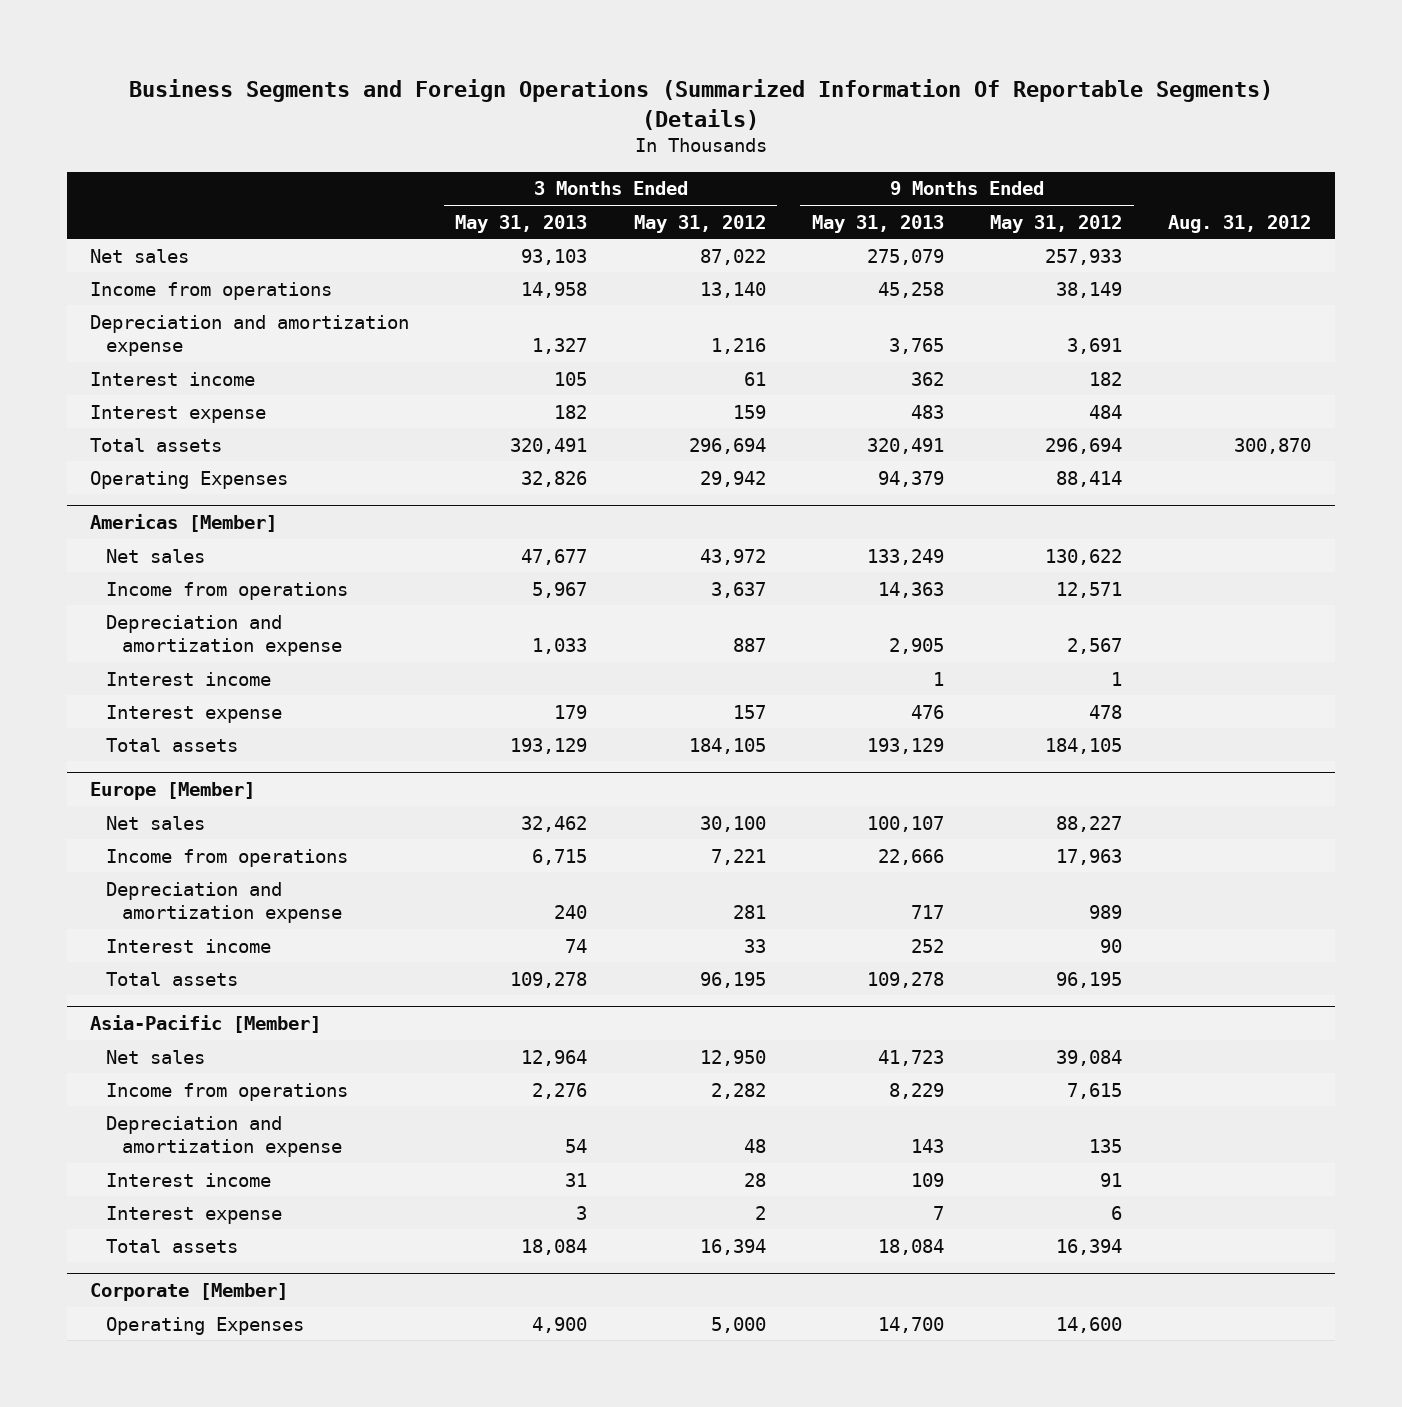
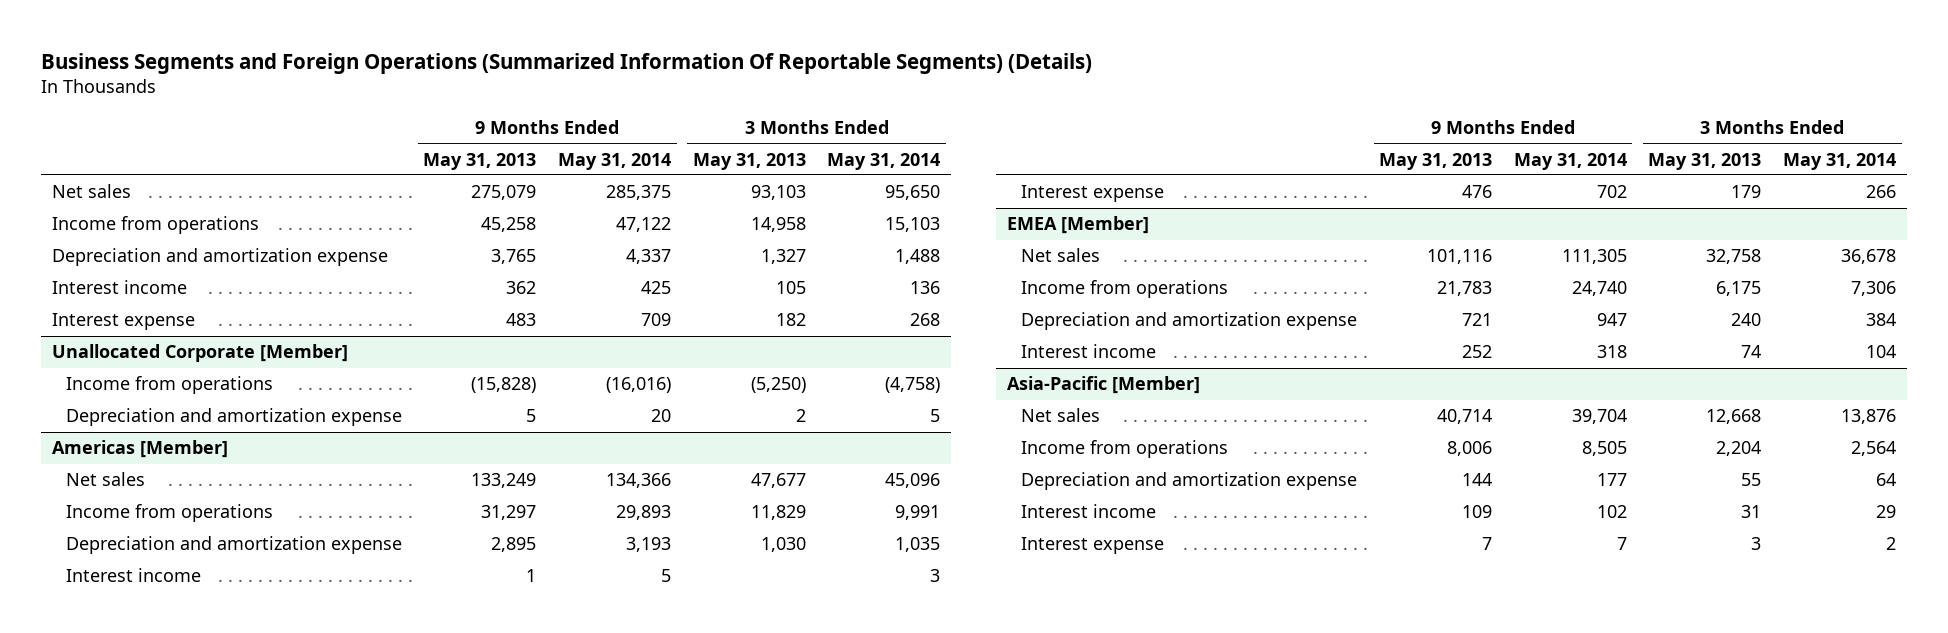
[633,214,766,233] May 31, 2012 -> none
[990,214,1123,233] May 31, 2012 -> none
[1168,214,1312,233] Aug. 31, 2012 -> none
none -> [558,152,672,170] May 31, 2014
none -> [827,152,941,170] May 31, 2014
[90,437,223,452] Total assets -> none
[90,470,289,489] Operating Expenses -> none
none -> [51,344,348,363] Unallocated Corporate [Member]
none -> [65,376,273,395] Income from operations
none -> [65,408,402,427] Depreciation and amortization expense
[532,581,588,598] 5,967 -> [750,505,806,521] 11,829
[877,581,944,598] 14,363 -> [481,505,537,521] 31,297
[532,637,588,654] 1,033 -> [760,537,806,553] 1,030
[888,637,944,654] 2,905 -> [491,537,537,553] 2,895
[105,737,238,752] Total assets -> none
[90,782,256,801] Europe [Member] -> none
none -> [1007,216,1150,235] EMEA [Member]
[521,815,588,832] 32,462 -> [1706,249,1762,265] 32,758
[866,815,944,832] 100,107 -> [1427,249,1493,265] 101,116
[532,848,588,865] 6,715 -> [1716,281,1762,297] 6,175
[877,848,944,865] 22,666 -> [1437,281,1493,297] 21,783
[910,904,944,919] 717 -> [1462,313,1493,327] 721
[105,971,238,986] Total assets -> none
[521,1049,588,1066] 12,964 -> [1706,409,1762,425] 12,668
[877,1049,944,1066] 41,723 -> [1437,409,1493,425] 40,714
[532,1082,588,1099] 2,276 -> [1716,441,1762,457] 2,204
[888,1082,944,1099] 8,229 -> [1447,441,1493,457] 8,006
[565,1138,588,1153] 54 -> [1741,473,1762,487] 55
[910,1138,944,1153] 143 -> [1462,473,1493,487] 144
[105,1238,238,1253] Total assets -> none
[90,1283,289,1302] Corporate [Member] -> none
[105,1316,304,1335] Operating Expenses -> none

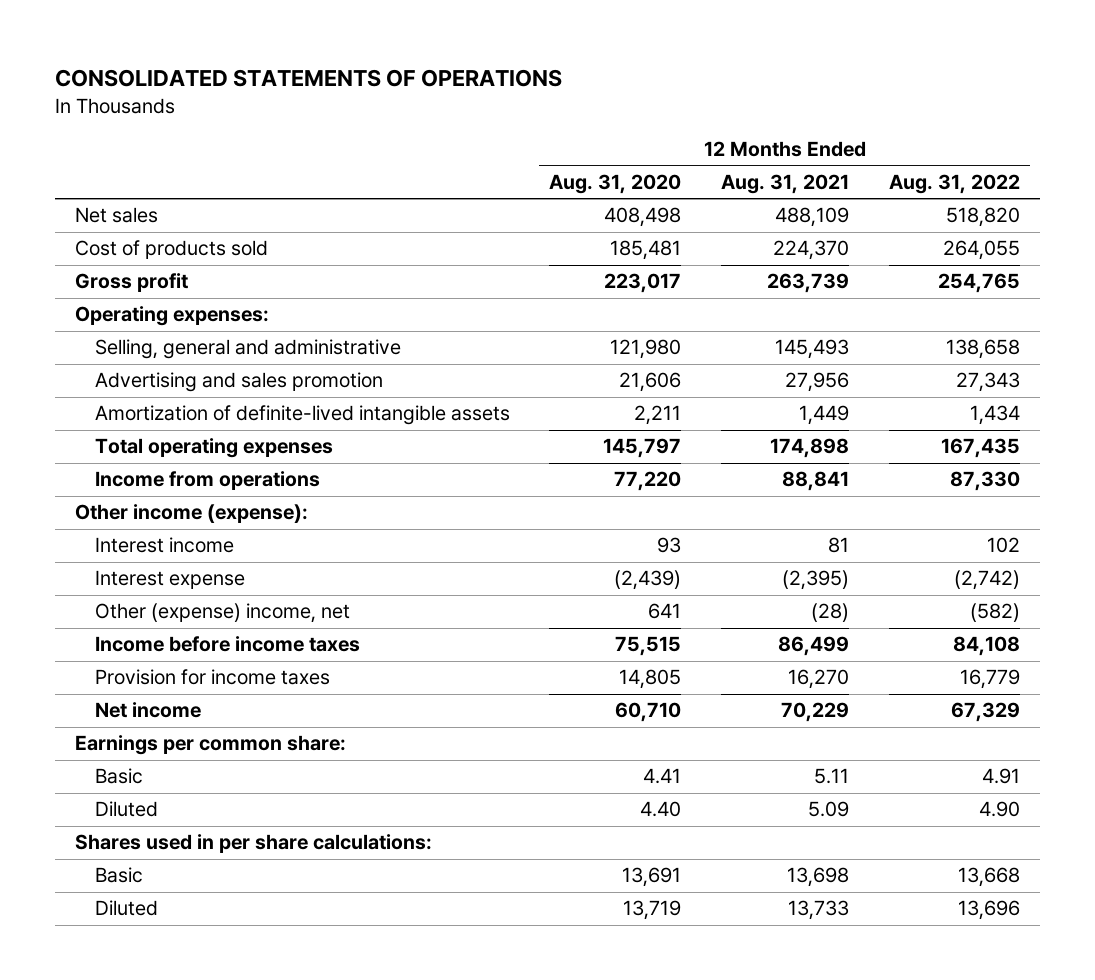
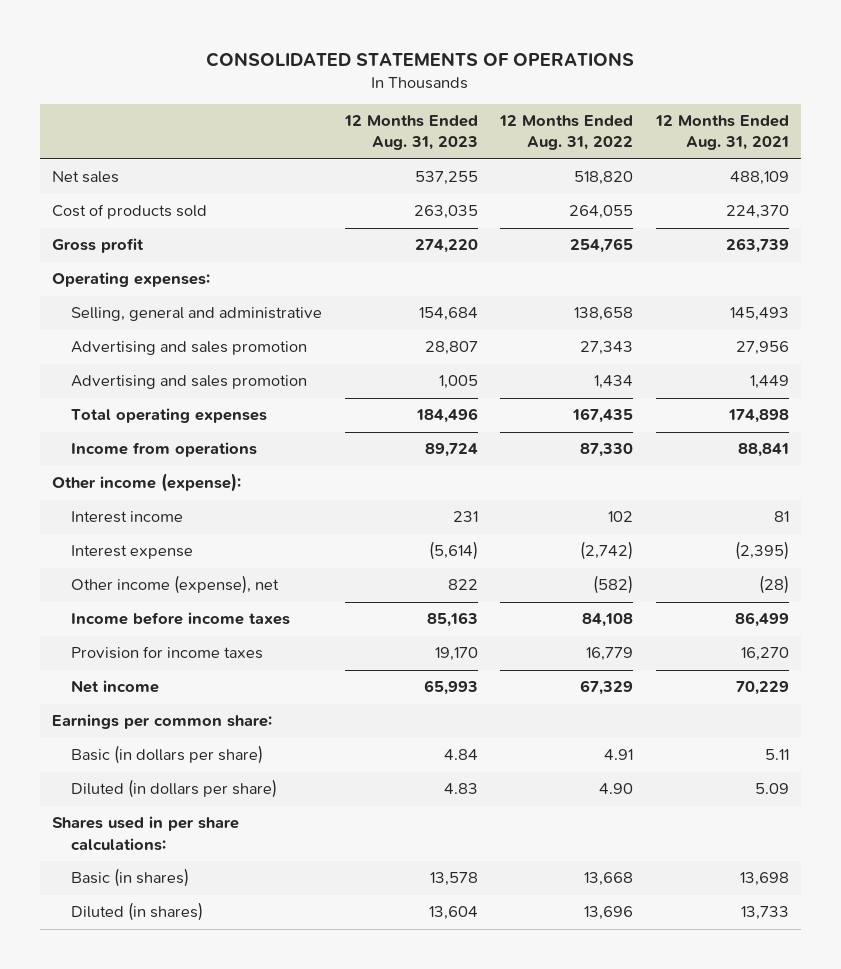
[549,173,682,194] Aug. 31, 2020 -> none
none -> [343,115,478,151] 12 Months Ended Aug. 31, 2023
[94,405,510,426] Amortization of definite-lived intangible assets -> [70,375,307,390] Advertising and sales promotion
[94,603,350,624] Other (expense) income, net -> [70,575,279,595] Other income (expense), net
[94,768,143,785] Basic -> [70,745,263,765] Basic (in dollars per share)
[94,801,158,818] Diluted -> [70,779,277,799] Diluted (in dollars per share)
[94,867,143,884] Basic -> [70,868,189,888] Basic (in shares)
[94,900,158,917] Diluted -> [70,902,203,922] Diluted (in shares)

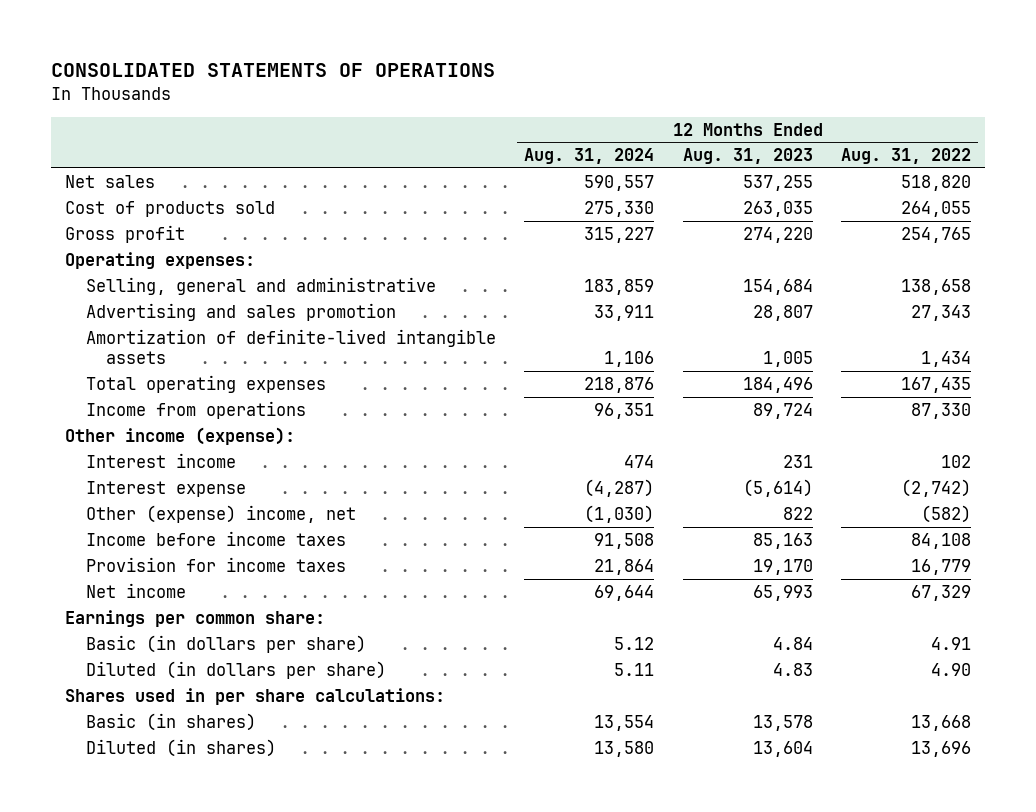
[655,115,790,151] 12 Months Ended Aug. 31, 2021 -> none
none -> [524,148,655,165] Aug. 31, 2024
[70,375,307,390] Advertising and sales promotion -> [85,328,496,365] Amortization of definite-lived intangible assets
[70,575,279,595] Other income (expense), net -> [85,504,356,523] Other (expense) income, net

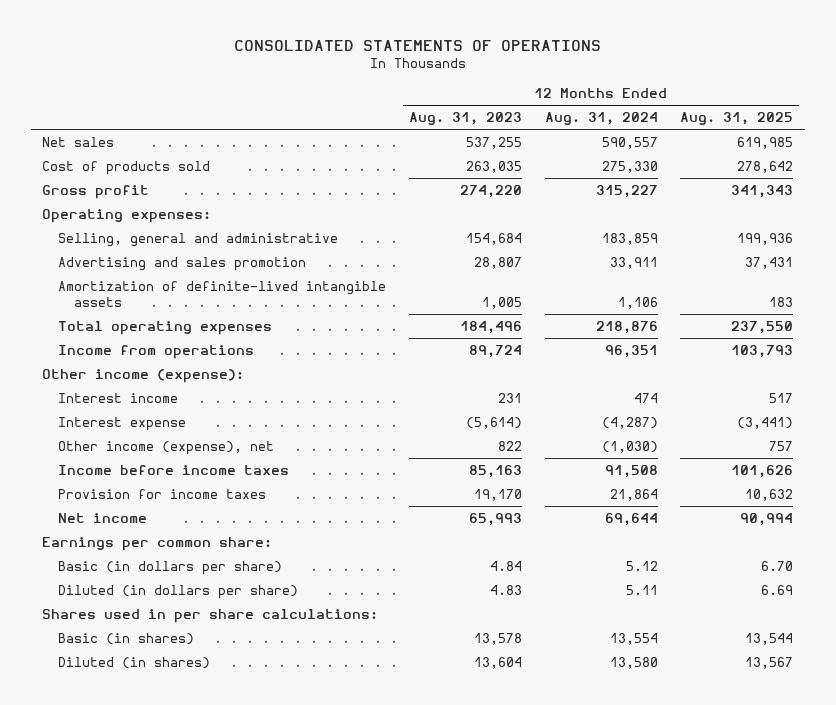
[841,148,972,165] Aug. 31, 2022 -> none
none -> [680,111,794,125] Aug. 31, 2025
[85,504,356,523] Other (expense) income, net -> [58,440,275,455] Other income (expense), net

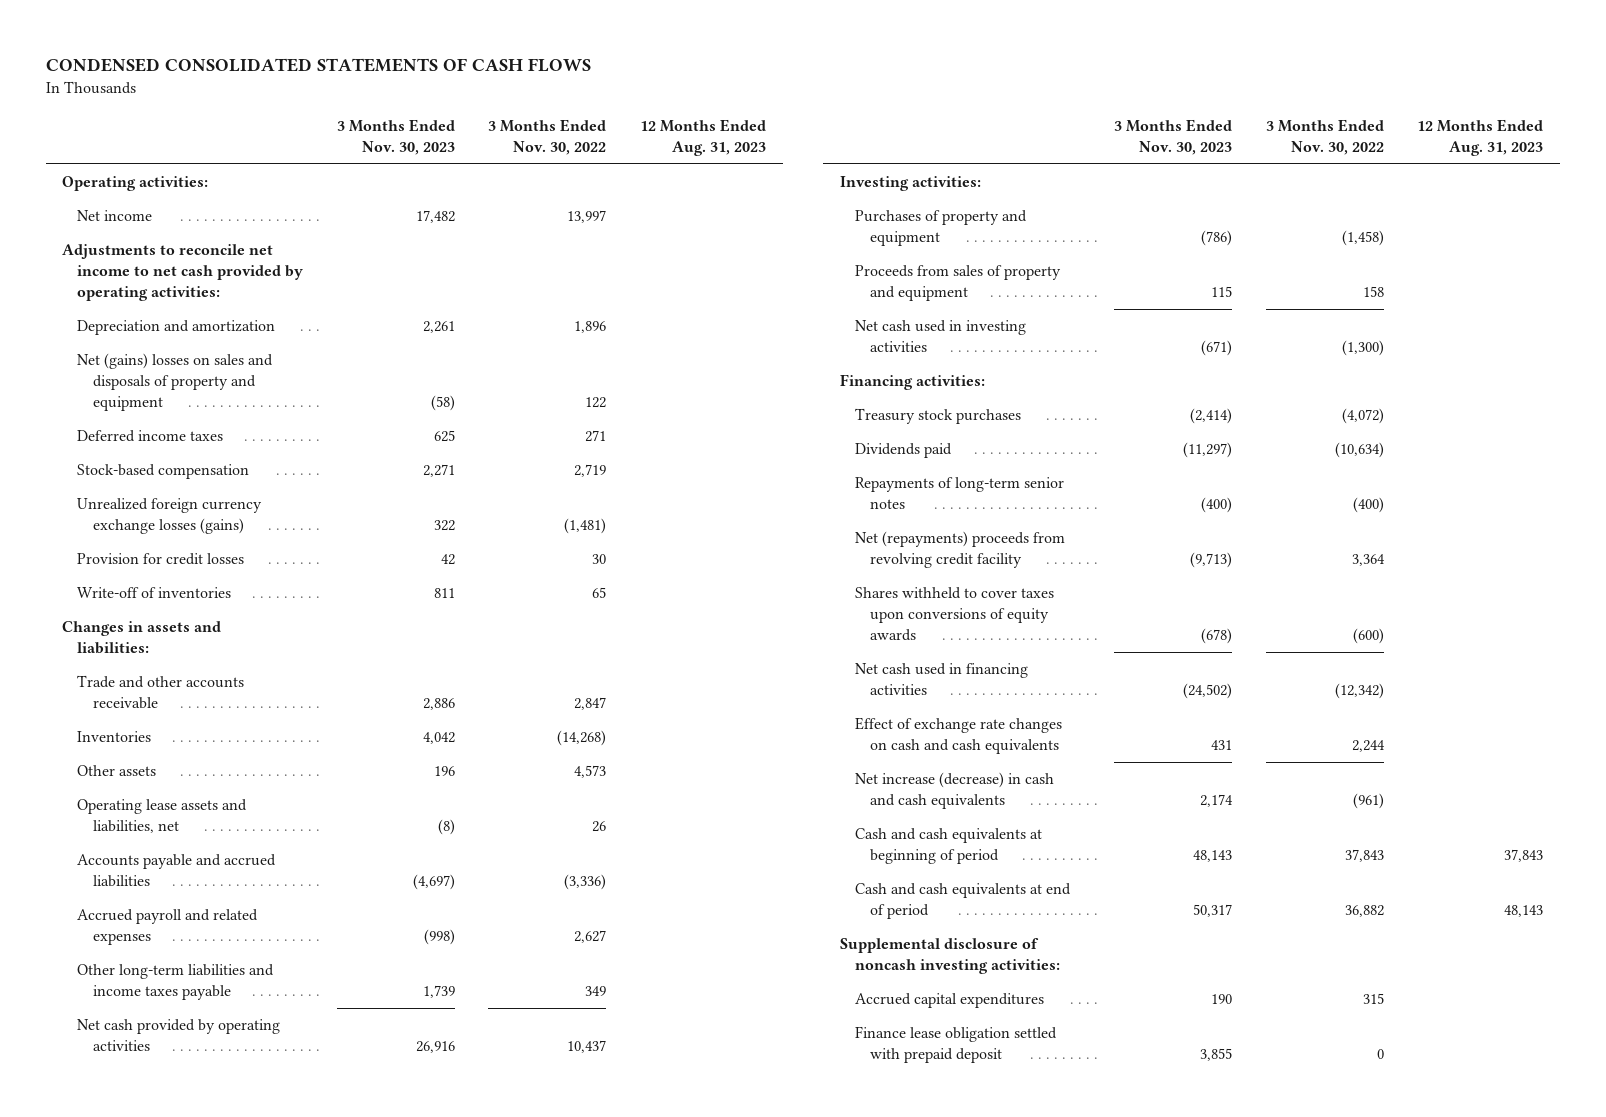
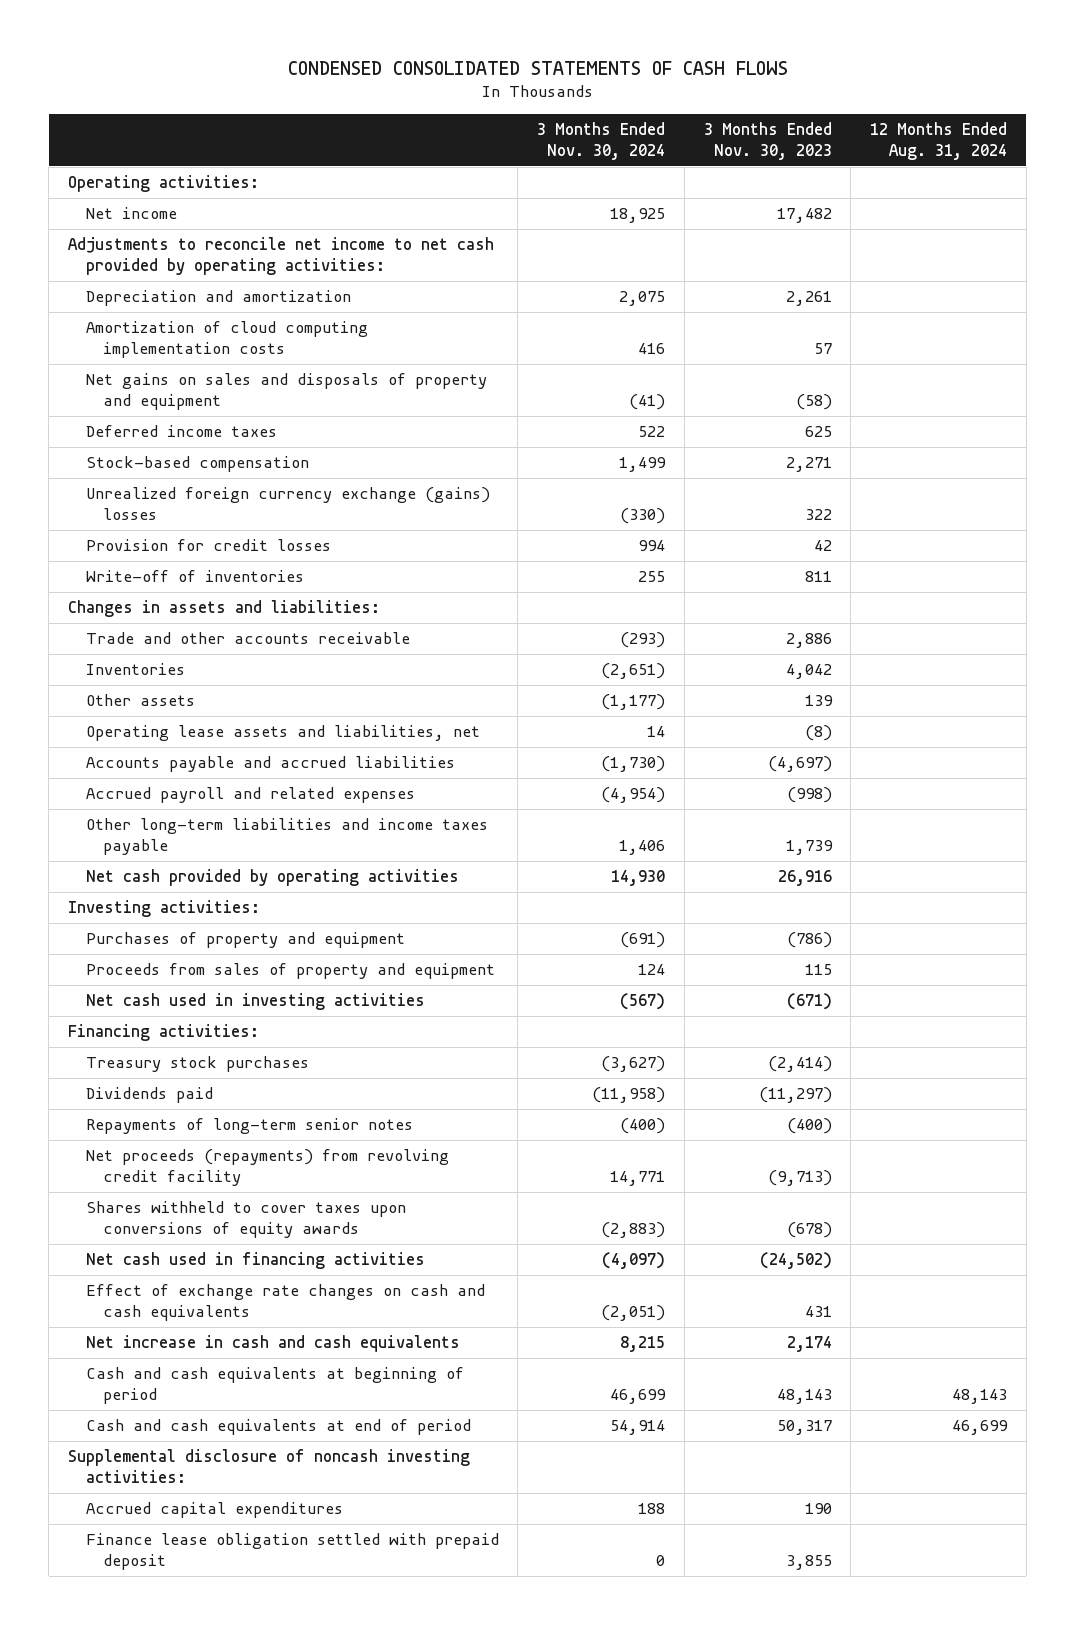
[488,118,607,155] 3 Months Ended Nov. 30, 2022 -> none
[639,118,766,156] 12 Months Ended Aug. 31, 2023 -> none
none -> [537,121,666,160] 3 Months Ended Nov. 30, 2024
none -> [869,121,1007,160] 12 Months Ended Aug. 31, 2024
none -> [85,321,368,359] Amortization of cloud computing implementation costs
[77,353,274,412] Net (gains) losses on sales and disposals of property and equipment -> [85,373,487,411] Net gains on sales and disposals of property and equipment
[77,498,263,535] Unrealized foreign currency exchange losses (gains) -> [85,487,490,521] Unrealized foreign currency exchange (gains) losses
[433,766,455,777] 196 -> [804,695,833,707] 139
[854,531,1065,569] Net (repayments) proceeds from revolving credit facility -> [85,1149,449,1187] Net proceeds (repayments) from revolving credit facility
[854,772,1054,810] Net increase (decrease) in cash and cash equivalents -> [85,1335,460,1353] Net increase in cash and cash equivalents

